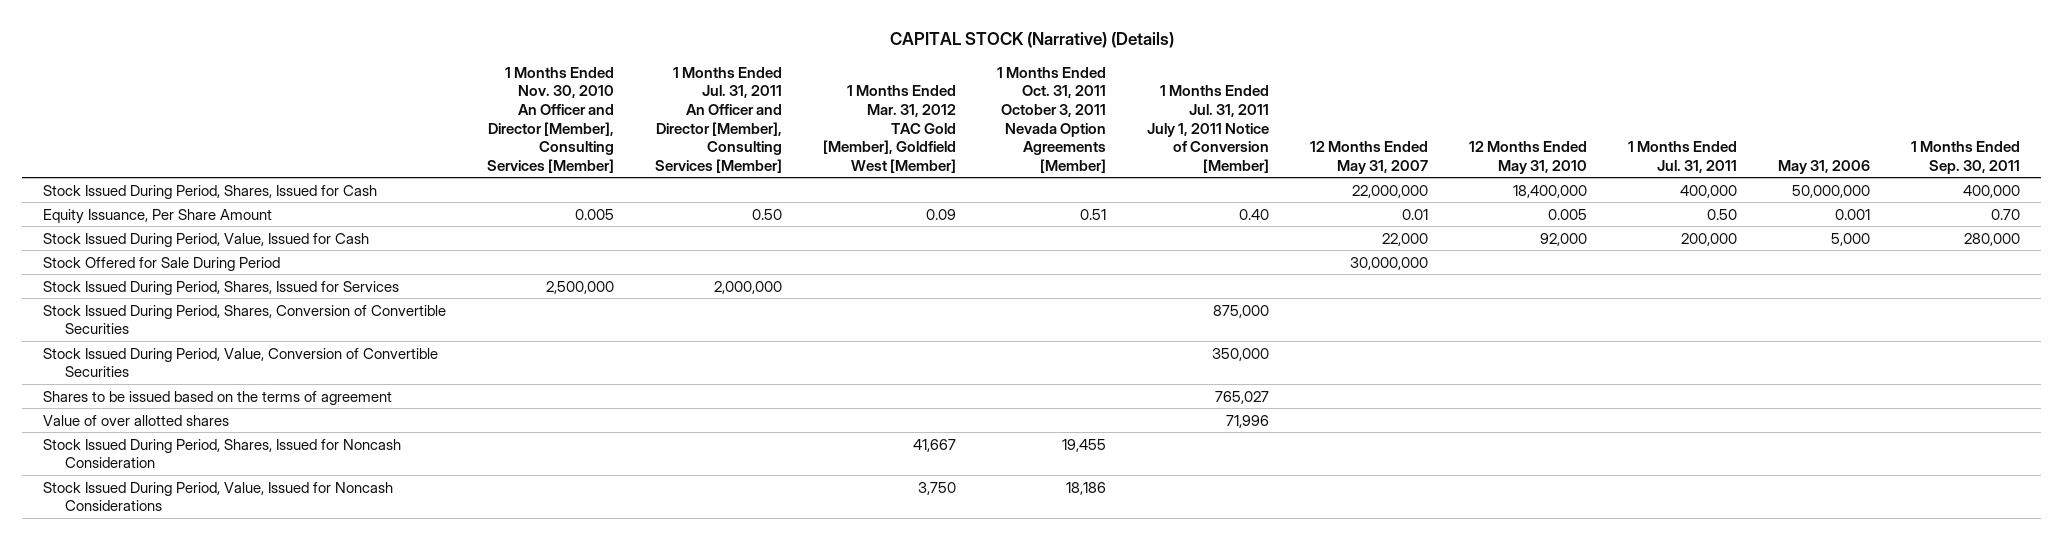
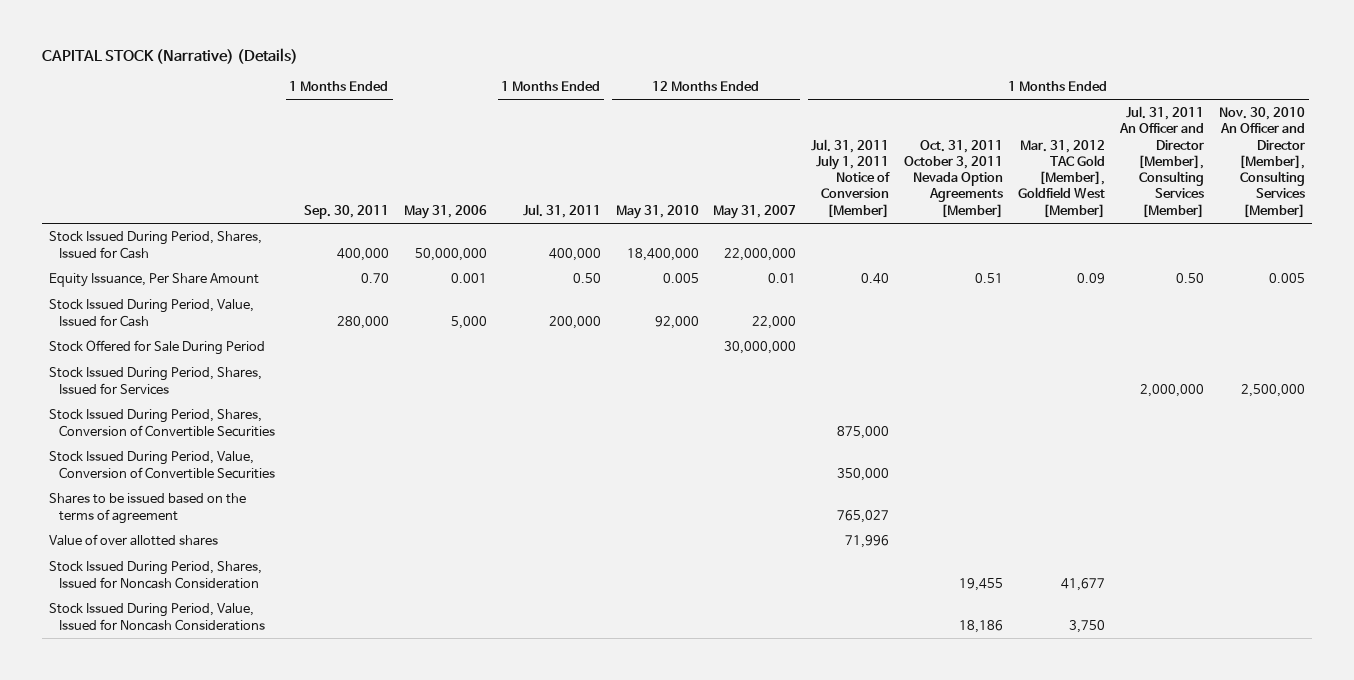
[912,438,956,452] 41,667 -> [1061,577,1106,591] 41,677

